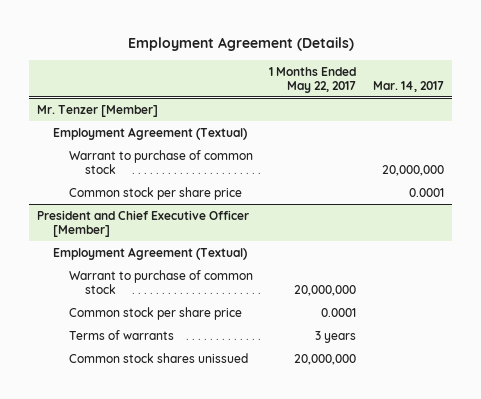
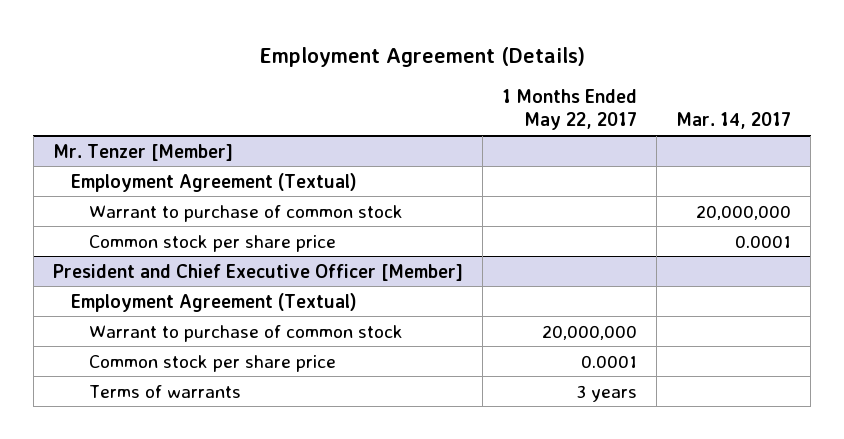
[69,352,249,363] Common stock shares unissued -> none

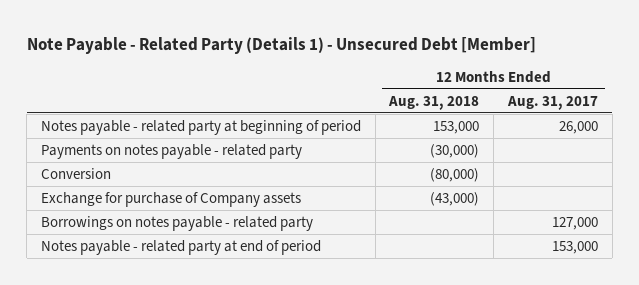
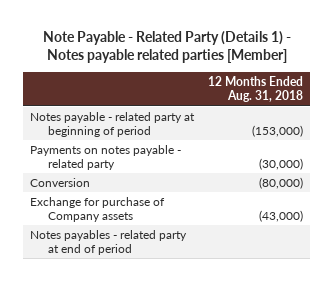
[26,37,536,55] Note Payable - Related Party (Details 1) - Unsecured Debt [Member] -> [42,30,291,64] Note Payable - Related Party (Details 1) - Notes payable related parties [Member]
[506,95,598,110] Aug. 31, 2017 -> none
[433,120,480,134] 153,000 -> [251,124,303,137] (153,000)
[41,215,314,231] Borrowings on notes payable - related party -> none
[41,239,322,255] Notes payable - related party at end of period -> [30,230,188,255] Notes payables - related party at end of period

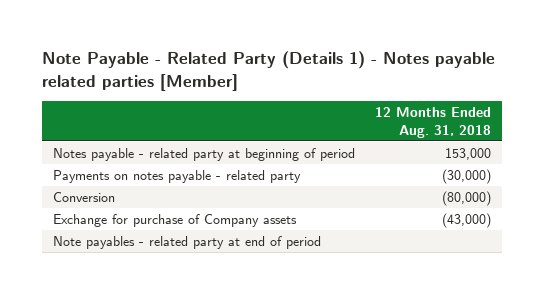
[251,124,303,137] (153,000) -> [445,148,492,161] 153,000
[30,230,188,255] Notes payables - related party at end of period -> [52,236,321,250] Note payables - related party at end of period

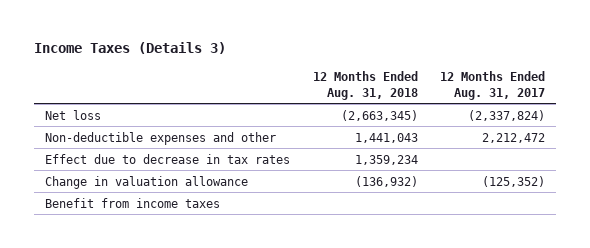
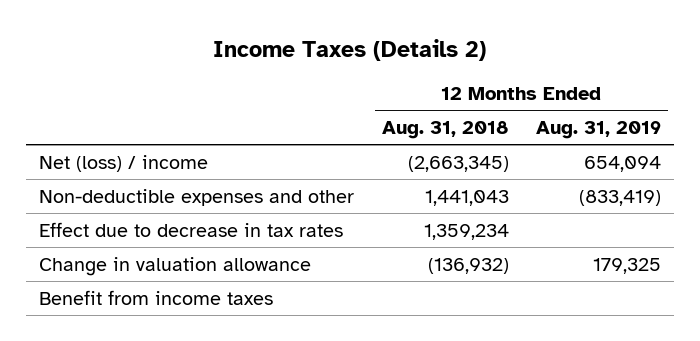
[34,42,227,55] Income Taxes (Details 3) -> [213,38,487,61] Income Taxes (Details 2)
[439,71,545,100] 12 Months Ended Aug. 31, 2017 -> none
none -> [535,121,661,140] Aug. 31, 2019
[45,109,102,120] Net loss -> [39,154,209,172] Net (loss) / income

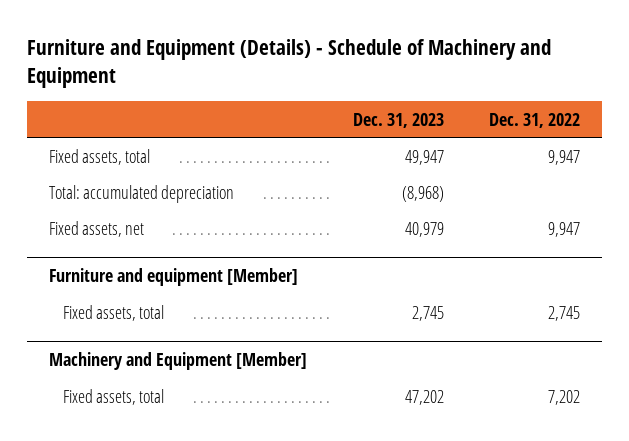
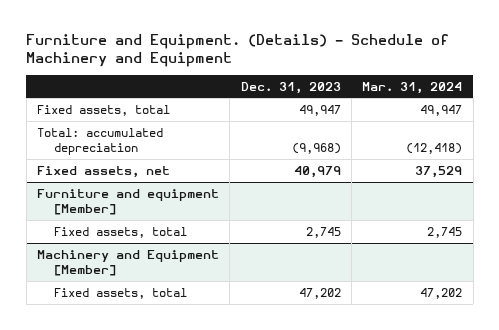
[26,39,551,89] Furniture and Equipment (Details) - Schedule of Machinery and Equipment -> [26,33,450,68] Furniture and Equipment. (Details) - Schedule of Machinery and Equipment
[488,112,580,128] Dec. 31, 2022 -> none
none -> [362,81,463,94] Mar. 31, 2024
[401,185,444,202] (8,968) -> [291,143,341,155] (9,968)

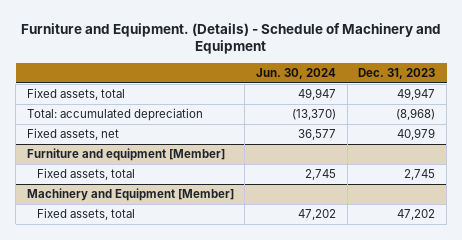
[362,81,463,94] Mar. 31, 2024 -> none
none -> [256,68,337,80] Jun. 30, 2024
[291,143,341,155] (9,968) -> [396,108,436,121] (8,968)

